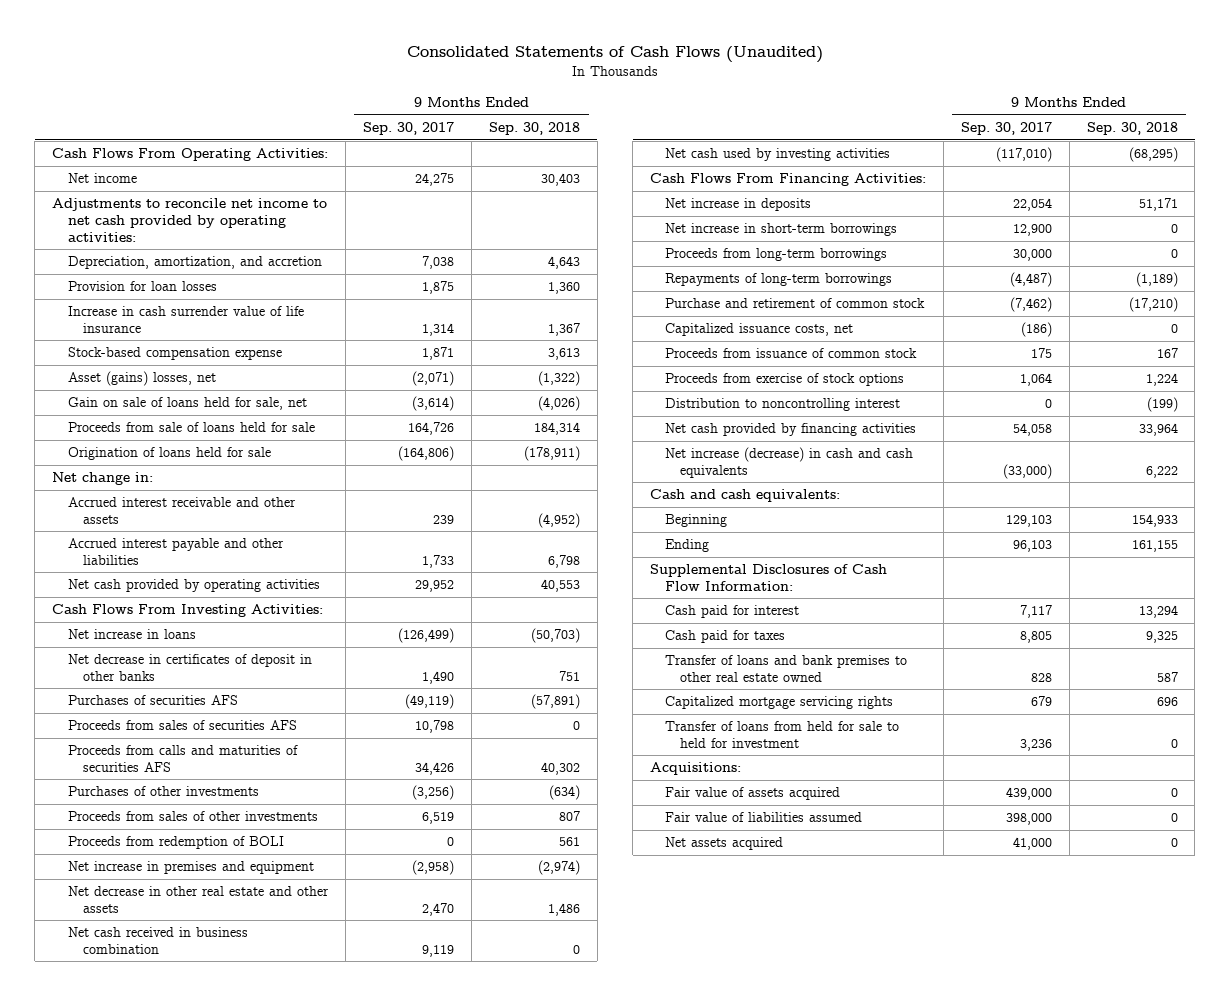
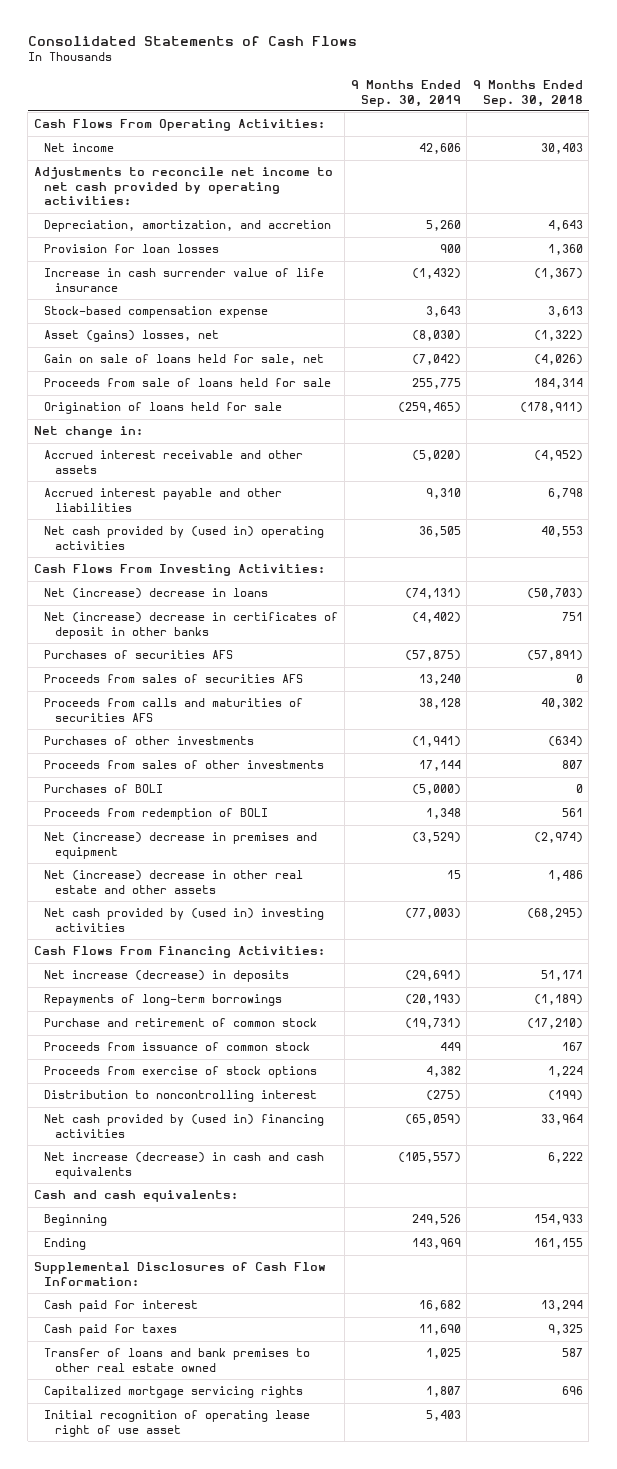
[406,45,823,63] Consolidated Statements of Cash Flows (Unaudited) -> [27,35,357,46] Consolidated Statements of Cash Flows
[363,122,455,136] Sep. 30, 2017 -> none
none -> [350,79,461,107] 9 Months Ended Sep. 30, 2019
[547,322,580,336] 1,367 -> [533,268,583,280] (1,367)
[67,579,320,593] Net cash provided by operating activities -> [44,526,325,550] Net cash provided by (used in) operating activities
[67,629,196,640] Net increase in loans -> [44,588,269,600] Net (increase) decrease in loans
[67,654,312,681] Net decrease in certificates of deposit in other banks -> [44,612,339,639] Net (increase) decrease in certificates of deposit in other banks
none -> [44,784,164,794] Purchases of BOLI
[67,927,248,954] Net cash received in business combination -> none
[67,861,314,875] Net increase in premises and equipment -> [44,832,318,859] Net (increase) decrease in premises and equipment
[67,886,329,913] Net decrease in other real estate and other assets -> [44,870,304,894] Net (increase) decrease in other real estate and other assets
[665,148,891,162] Net cash used by investing activities -> [44,908,325,932] Net cash provided by (used in) investing activities
[665,223,898,237] Net increase in short-term borrowings -> none
[665,248,888,262] Proceeds from long-term borrowings -> none
[665,198,812,212] Net increase in deposits -> [44,970,290,983] Net increase (decrease) in deposits
[665,323,854,337] Capitalized issuance costs, net -> none
[665,423,917,437] Net cash provided by financing activities -> [44,1114,325,1138] Net cash provided by (used in) financing activities
[665,721,900,748] Transfer of loans from held for sale to held for investment -> none
[649,762,741,776] Acquisitions: -> none
[665,787,841,801] Fair value of assets acquired -> none
[665,812,863,823] Fair value of liabilities assumed -> none
[665,837,784,851] Net assets acquired -> none
none -> [44,1410,311,1437] Initial recognition of operating lease right of use asset

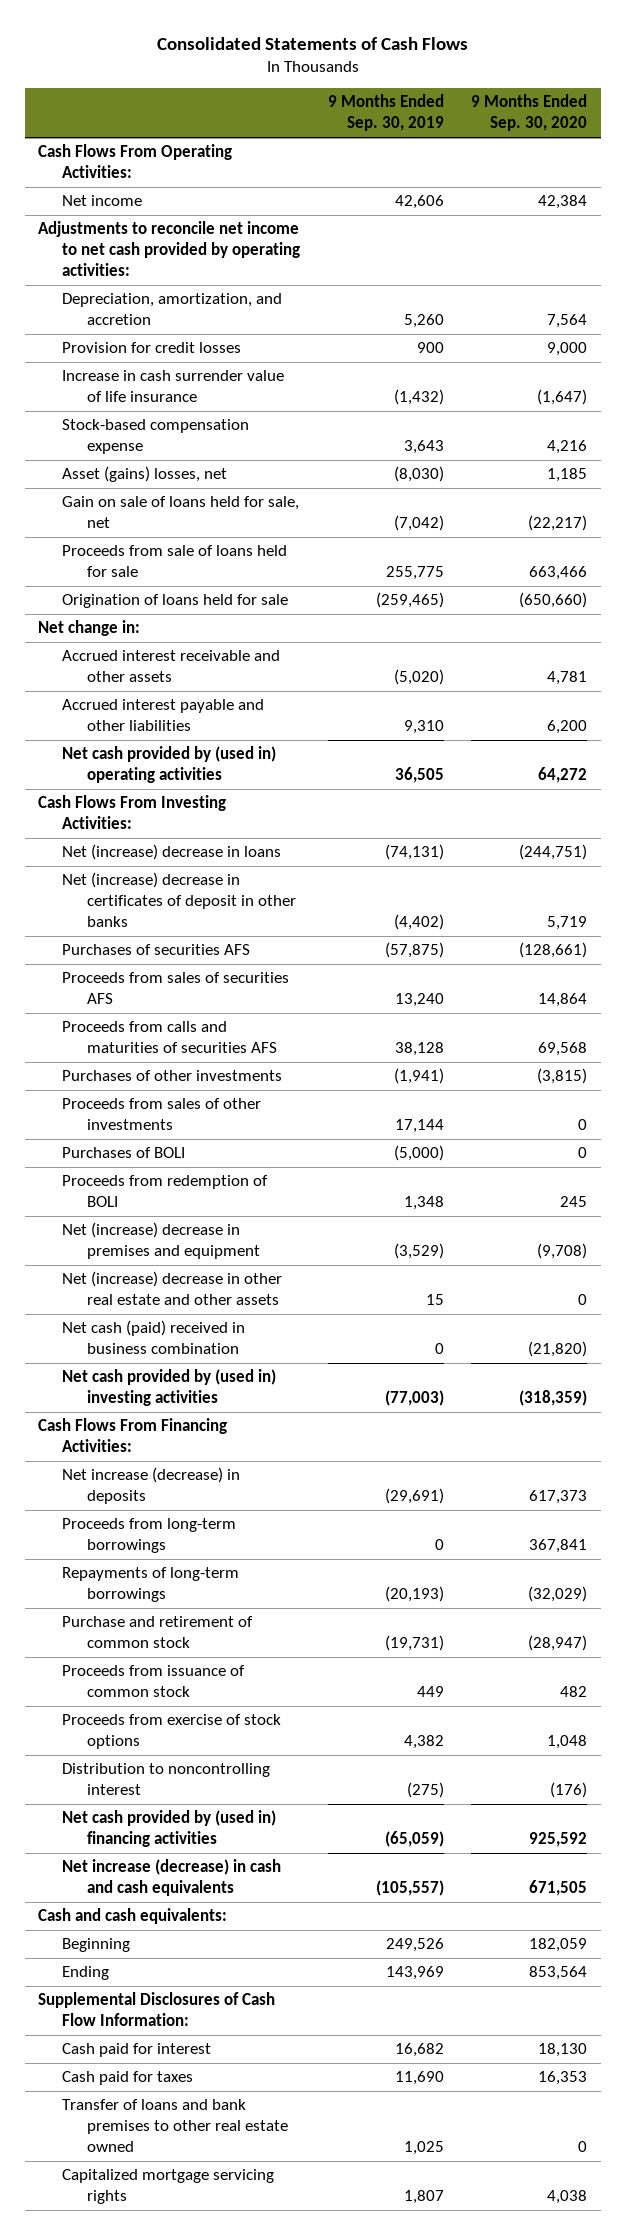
[472,79,583,107] 9 Months Ended Sep. 30, 2018 -> none
none -> [471,94,588,132] 9 Months Ended Sep. 30, 2020
[44,244,220,254] Provision for loan losses -> [62,342,242,354] Provision for credit losses
none -> [62,1320,246,1355] Net cash (paid) received in business combination
none -> [62,1518,237,1554] Proceeds from long-term borrowings
[44,1410,311,1437] Initial recognition of operating lease right of use asset -> none

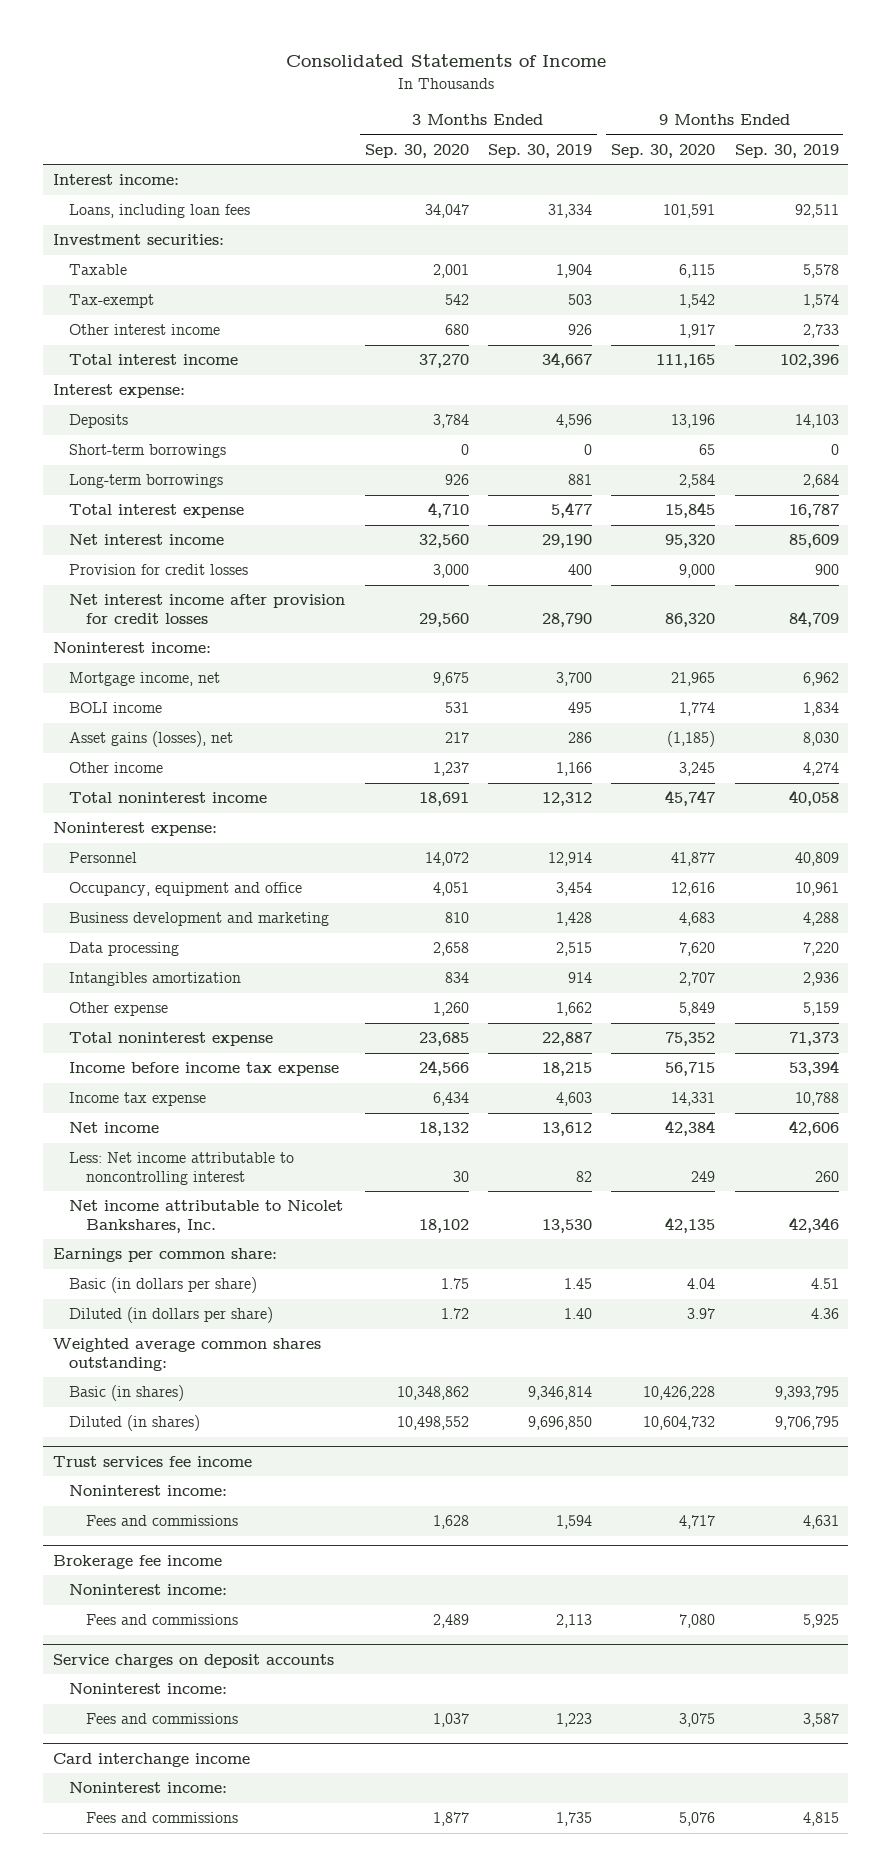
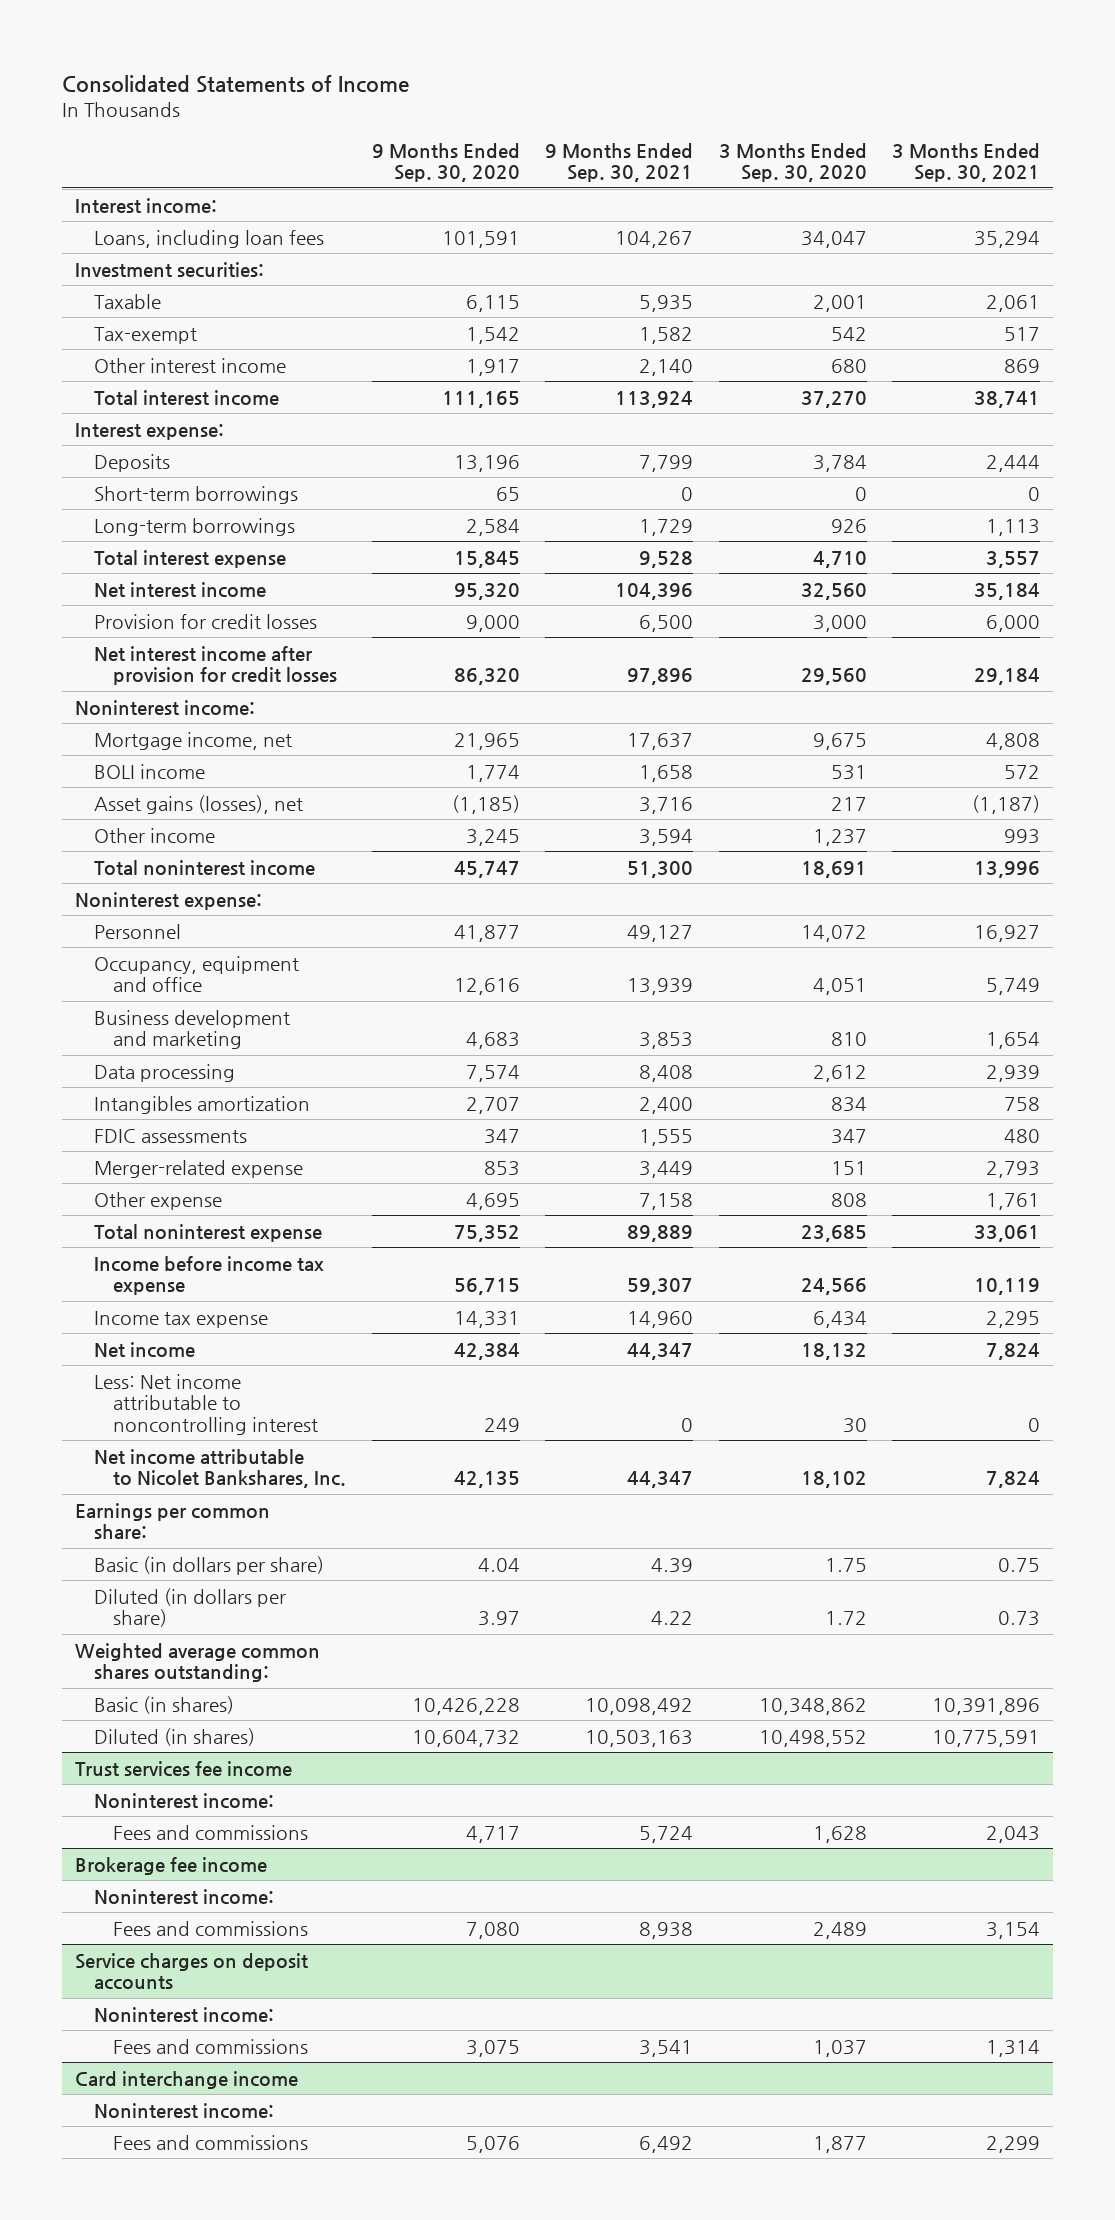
[487,143,592,158] Sep. 30, 2019 -> none
[734,143,839,158] Sep. 30, 2019 -> none
none -> [545,142,694,183] 9 Months Ended Sep. 30, 2021
none -> [892,142,1041,183] 3 Months Ended Sep. 30, 2021
[432,942,469,957] 2,658 -> [812,1064,867,1082] 2,612
[679,942,716,957] 7,620 -> [465,1064,520,1082] 7,574
none -> [94,1128,248,1143] FDIC assessments
none -> [94,1159,304,1178] Merger-related expense
[432,1002,469,1017] 1,260 -> [830,1192,867,1207] 808
[679,1002,716,1017] 5,849 -> [465,1192,520,1210] 4,695

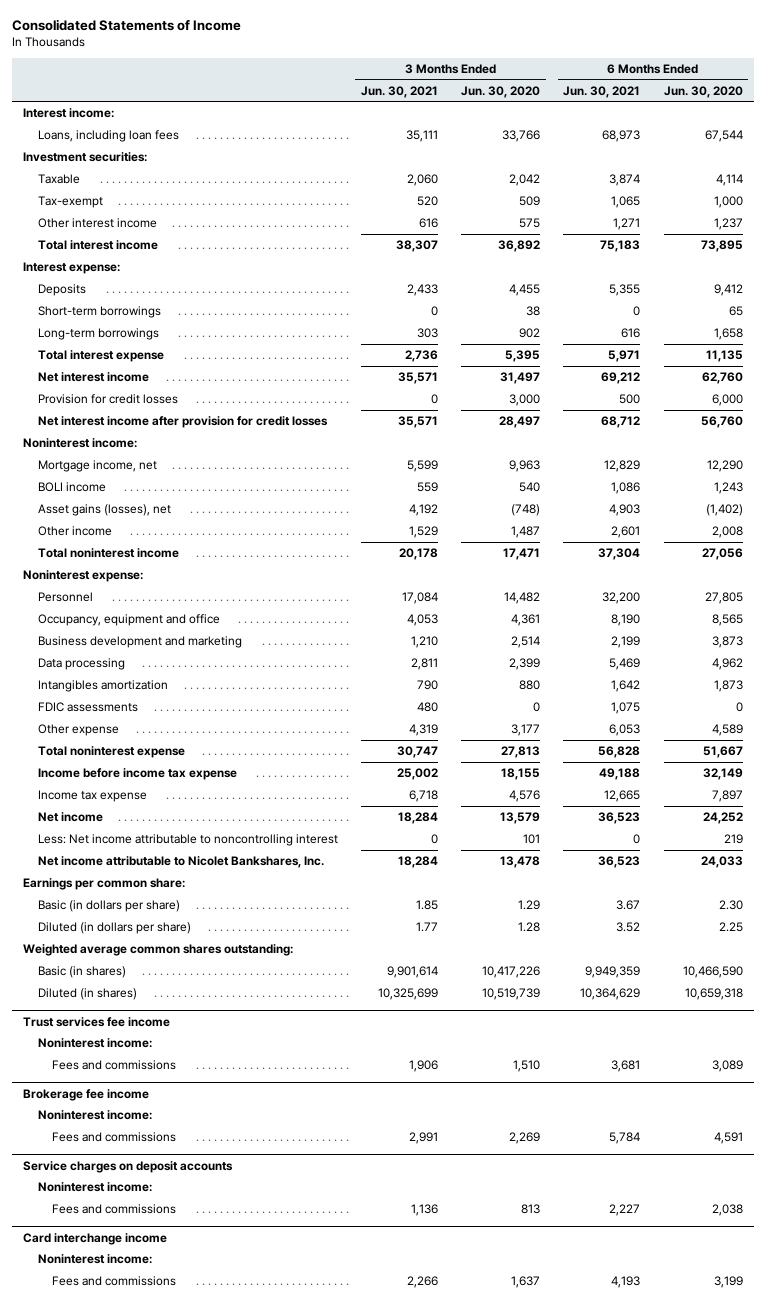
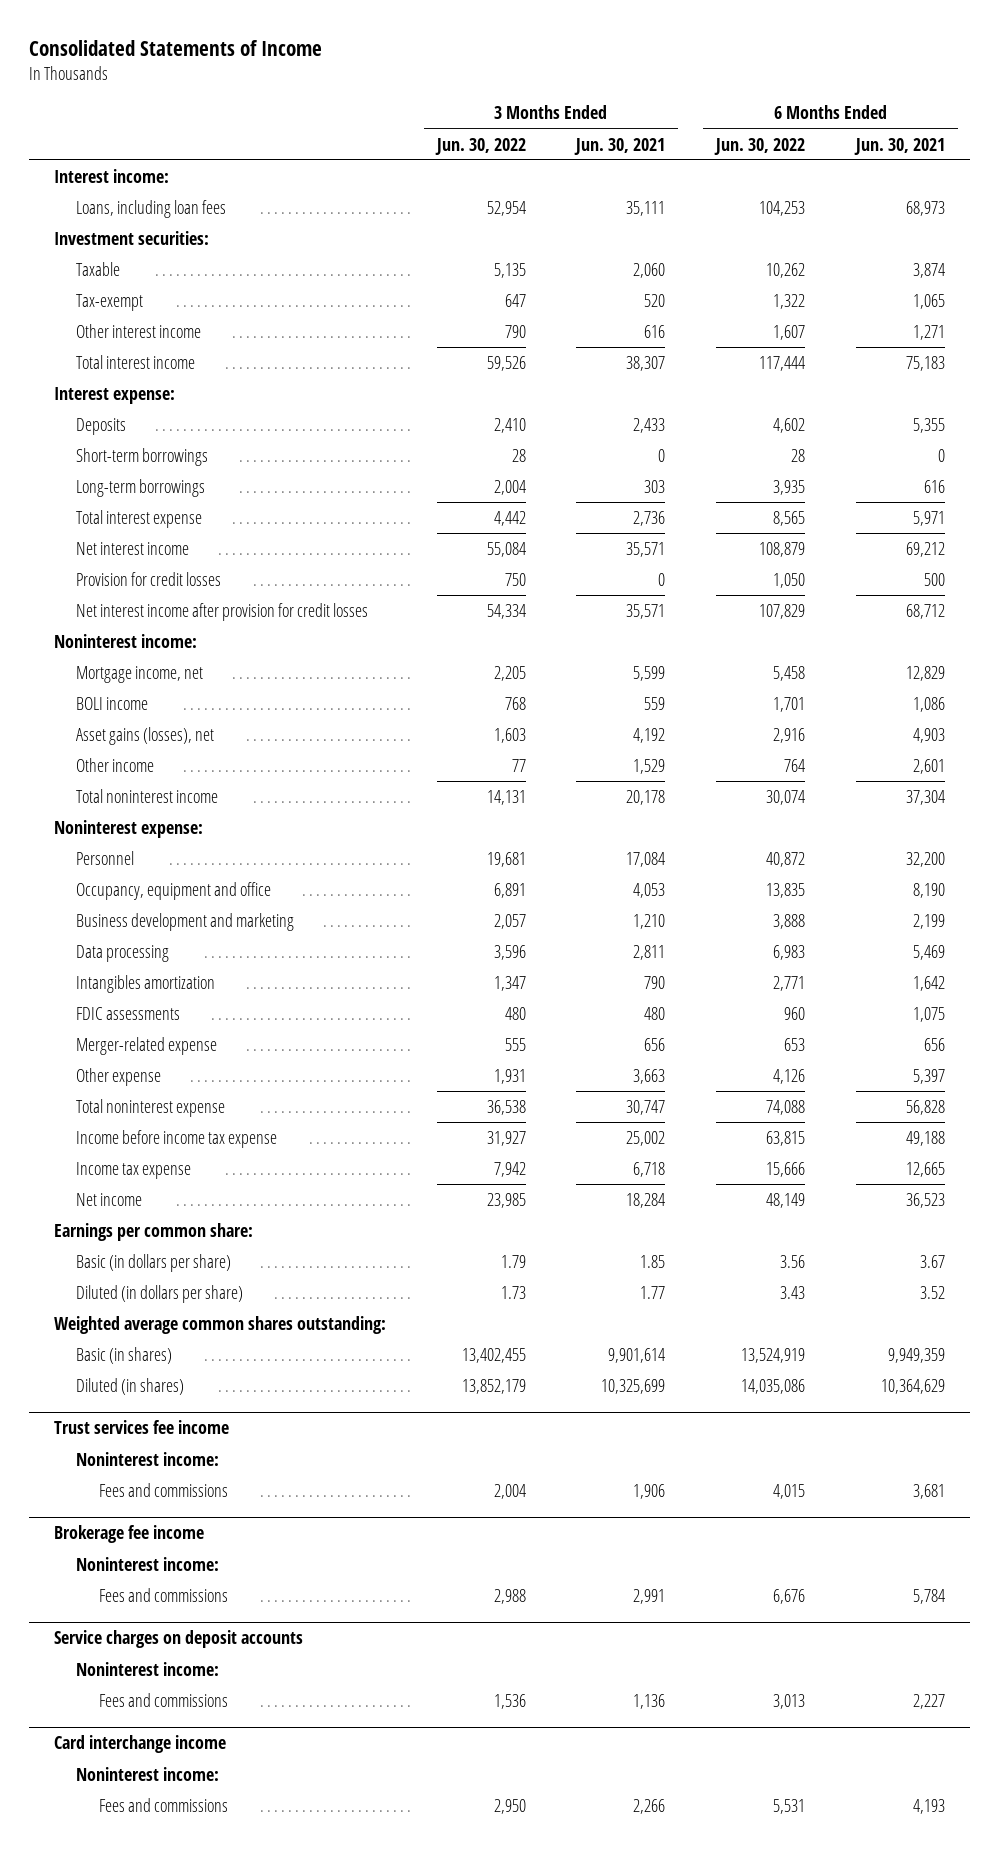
[461,85,541,98] Jun. 30, 2020 -> none
[663,85,743,98] Jun. 30, 2020 -> none
none -> [434,137,526,155] Jun. 30, 2022
none -> [714,137,806,155] Jun. 30, 2022
none -> [76,1036,218,1055] Merger-related expense
[408,723,438,736] 4,319 -> [633,1068,666,1084] 3,663
[609,723,641,736] 6,053 -> [912,1068,945,1084] 5,397
[37,833,338,846] Less: Net income attributable to noncontrolling interest -> none
[37,855,324,868] Net income attributable to Nicolet Bankshares, Inc. -> none

